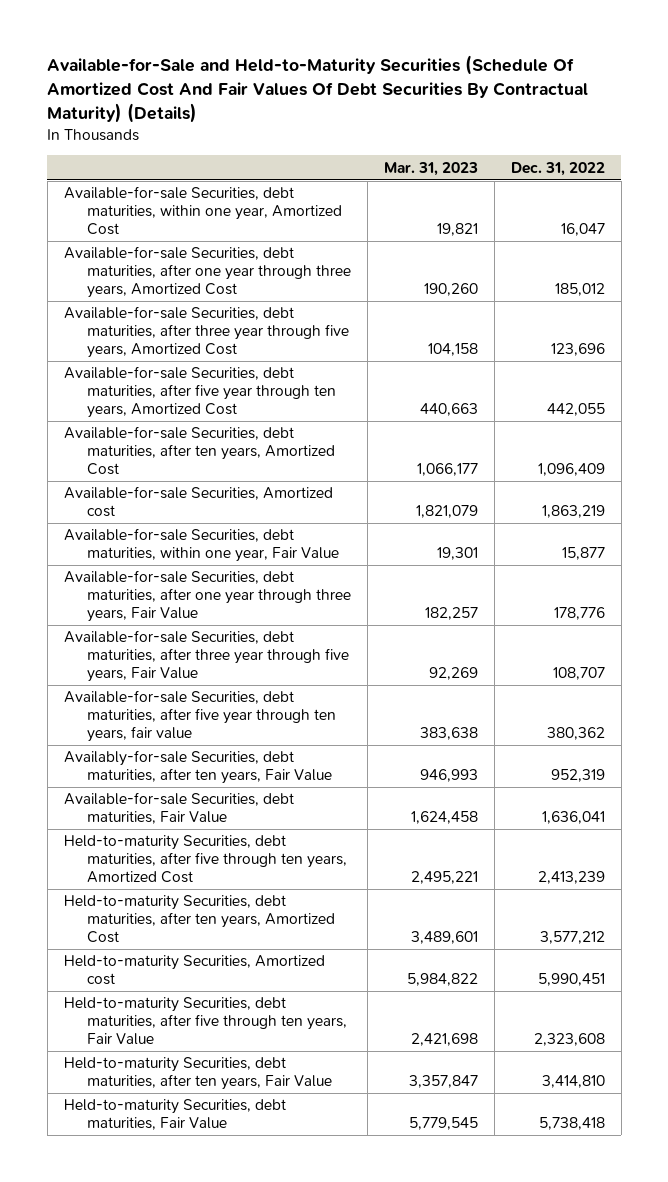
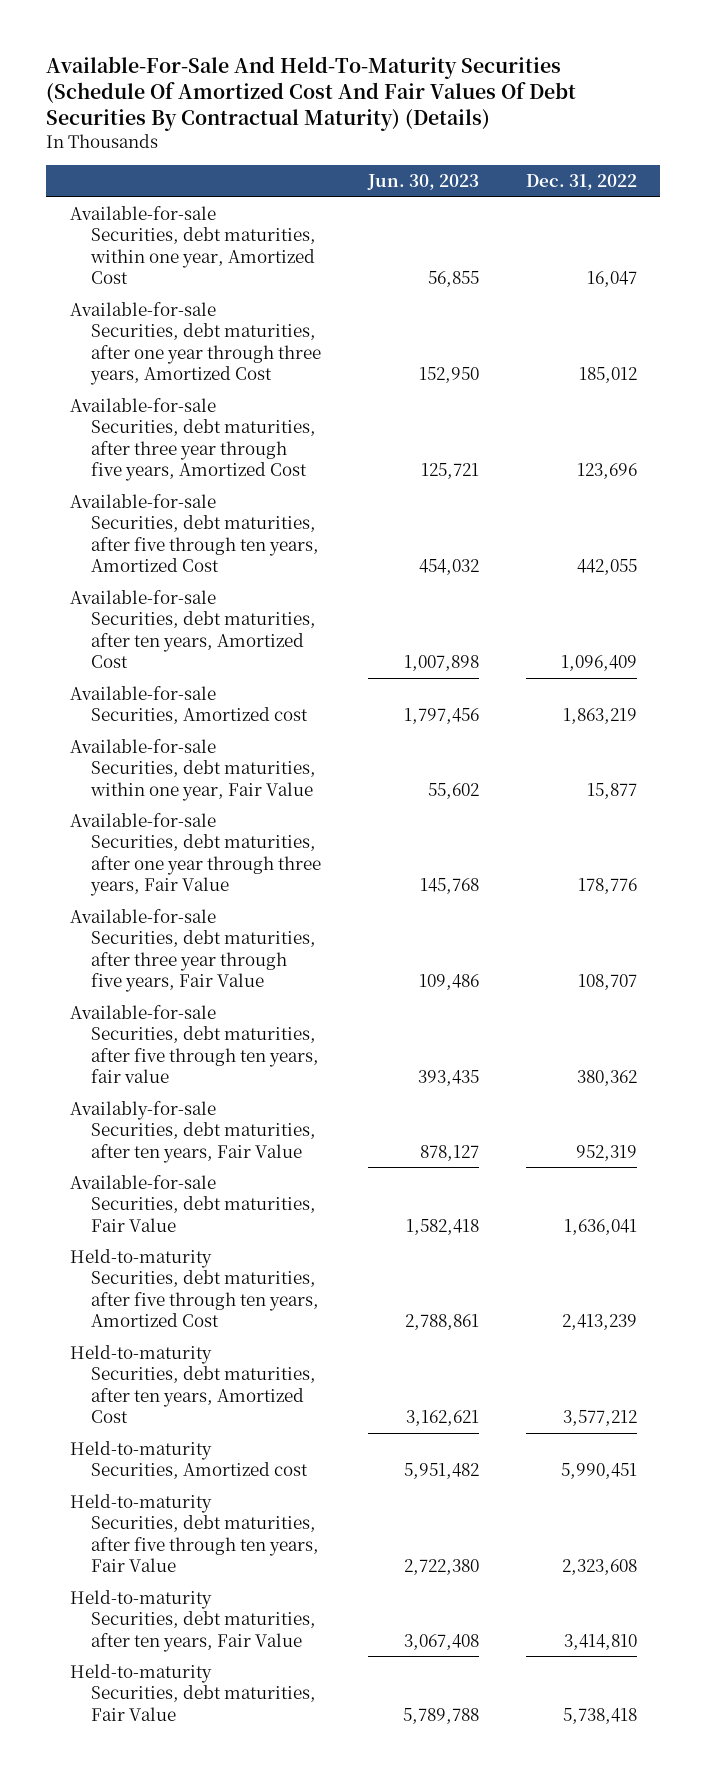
[47,55,589,124] Available-for-Sale and Held-to-Maturity Securities (Schedule Of Amortized Cost And Fair Values Of Debt Securities By Contractual Maturity) (Details) -> [46,55,577,132] Available-For-Sale And Held-To-Maturity Securities (Schedule Of Amortized Cost And Fair Values Of Debt Securities By Contractual Maturity) (Details)
[383,161,478,176] Mar. 31, 2023 -> none
none -> [366,174,479,191] Jun. 30, 2023
[63,366,337,419] Available-for-sale Securities, debt maturities, after five year through ten years, Amortized Cost -> [69,494,320,573] Available-for-sale Securities, debt maturities, after five through ten years, Amortized Cost
[63,690,337,743] Available-for-sale Securities, debt maturities, after five year through ten years, fair value -> [69,1005,320,1084] Available-for-sale Securities, debt maturities, after five through ten years, fair value

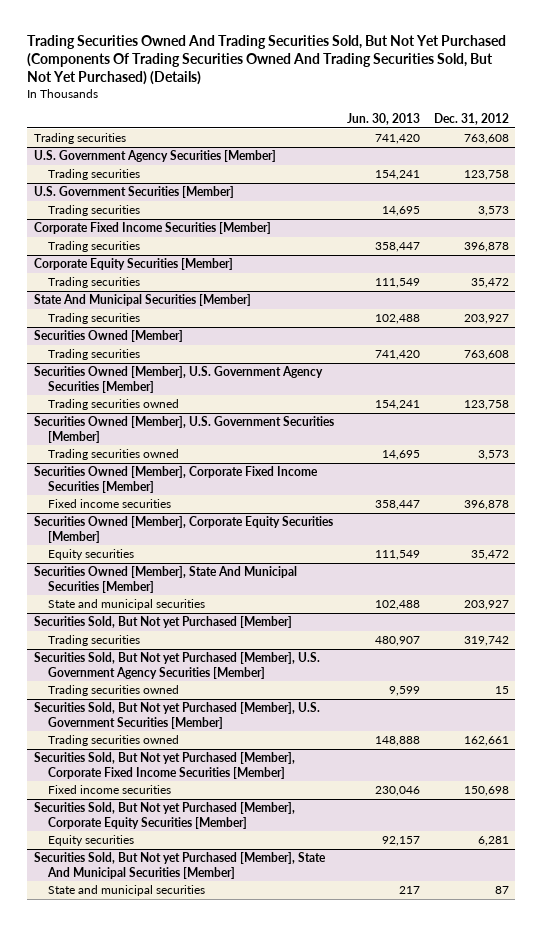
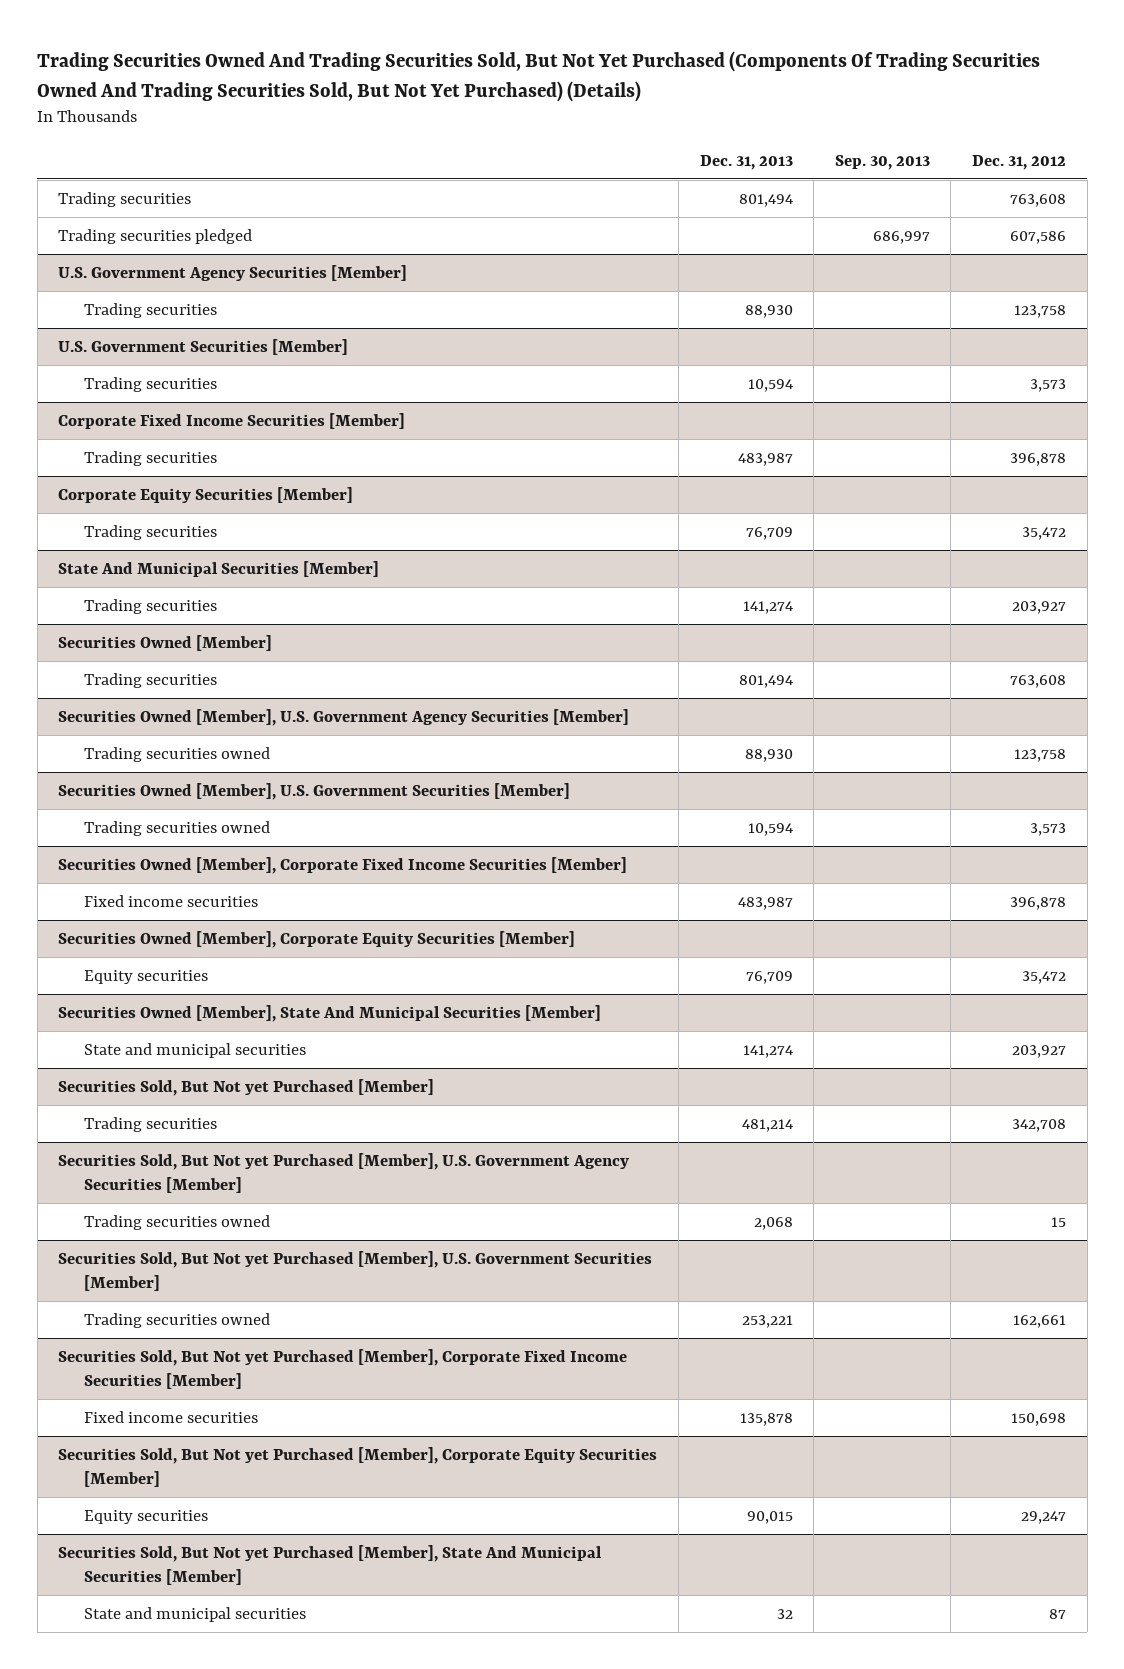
[347,113,421,126] Jun. 30, 2013 -> none
none -> [699,154,793,170] Dec. 31, 2013
none -> [834,154,930,170] Sep. 30, 2013
none -> [58,229,253,245] Trading securities pledged
[463,636,509,647] 319,742 -> [1012,1119,1067,1133] 342,708
[477,836,509,847] 6,281 -> [1021,1511,1067,1525] 29,247

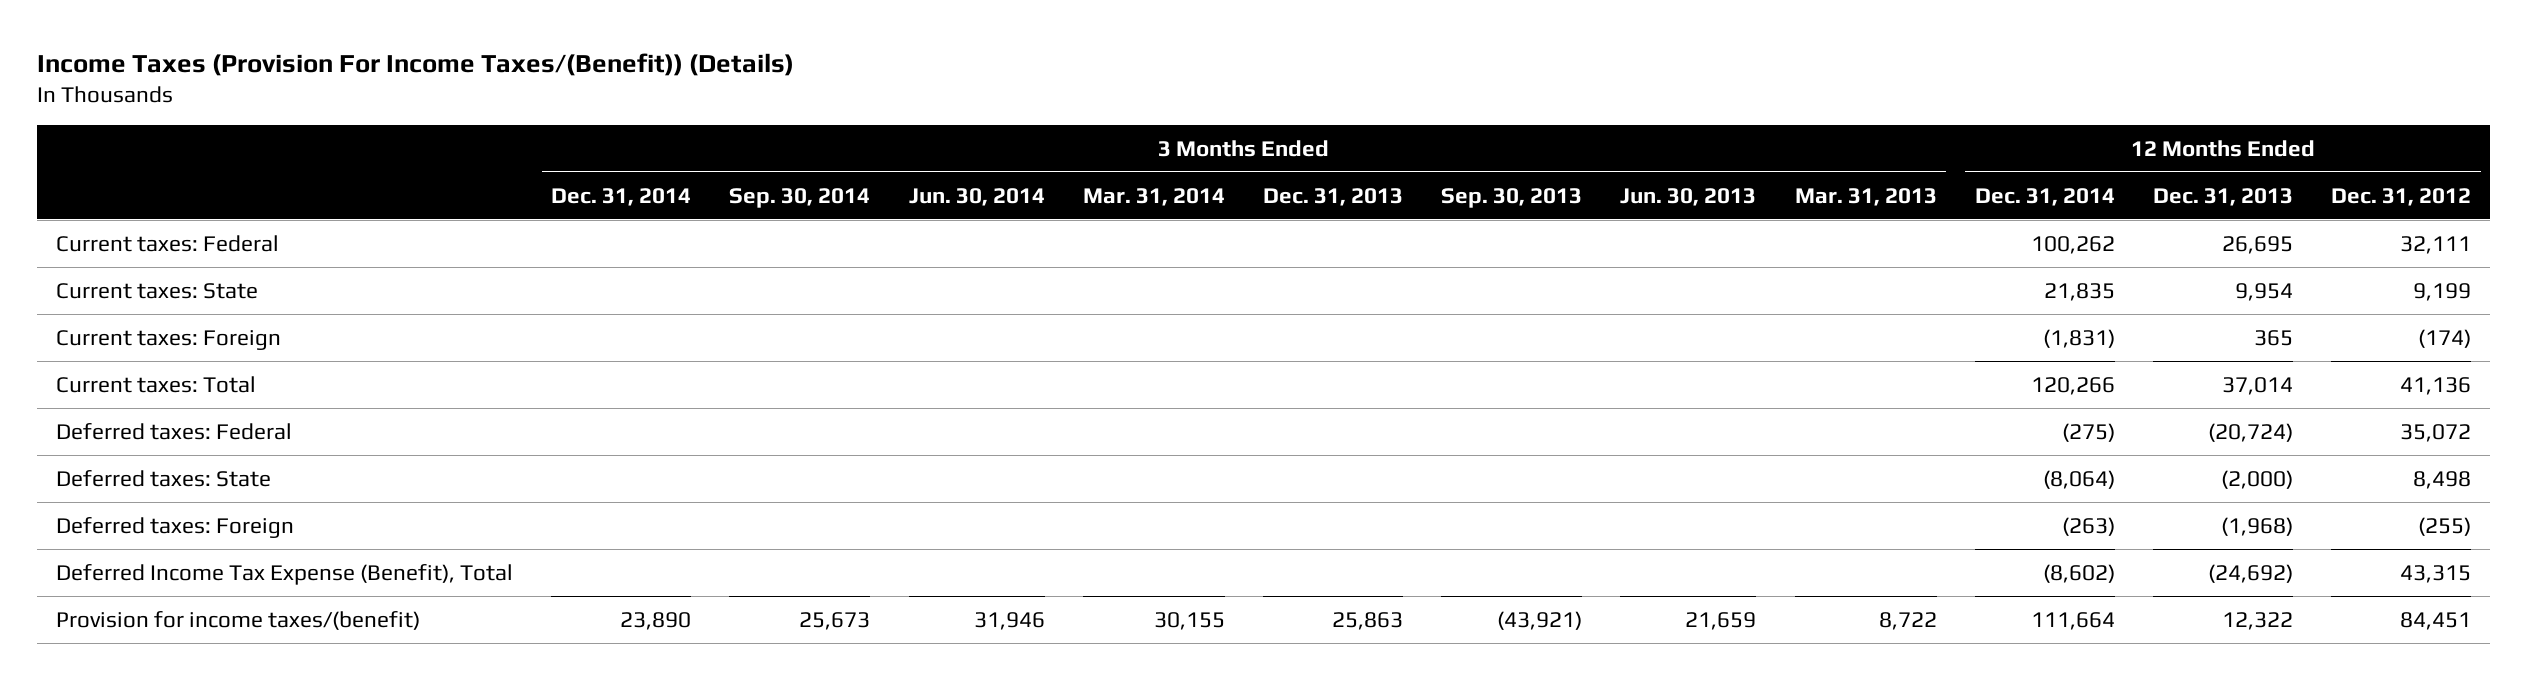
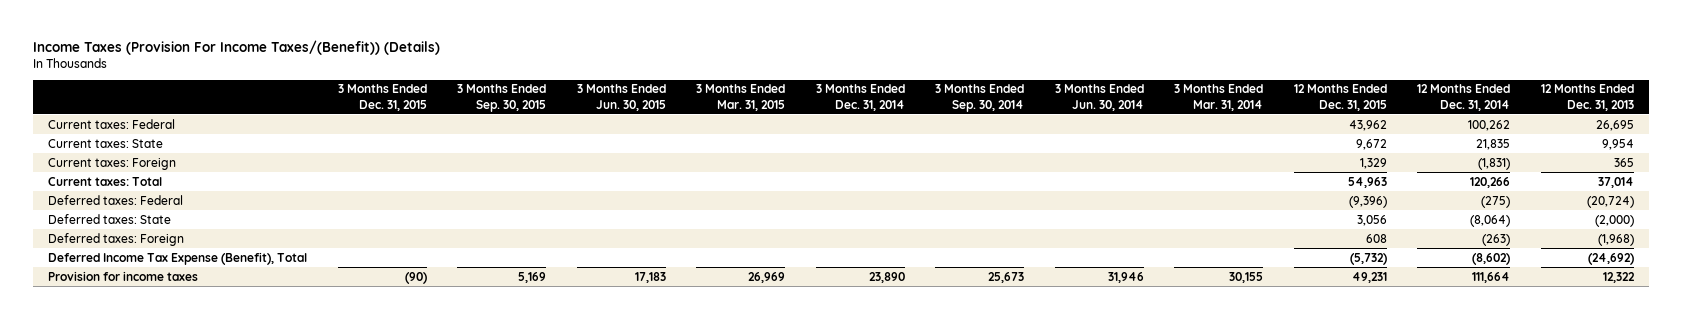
[1263,187,1404,206] Dec. 31, 2013 -> none
[1441,187,1583,208] Sep. 30, 2013 -> none
[1620,187,1757,206] Jun. 30, 2013 -> none
[1794,187,1937,206] Mar. 31, 2013 -> none
[2331,187,2472,206] Dec. 31, 2012 -> none
none -> [337,84,427,111] 3 Months Ended Dec. 31, 2015
none -> [457,84,547,112] 3 Months Ended Sep. 30, 2015
none -> [576,84,666,111] 3 Months Ended Jun. 30, 2015
none -> [696,84,786,111] 3 Months Ended Mar. 31, 2015
none -> [1293,84,1387,111] 12 Months Ended Dec. 31, 2015
[56,610,421,630] Provision for income taxes/(benefit) -> [48,270,199,281] Provision for income taxes

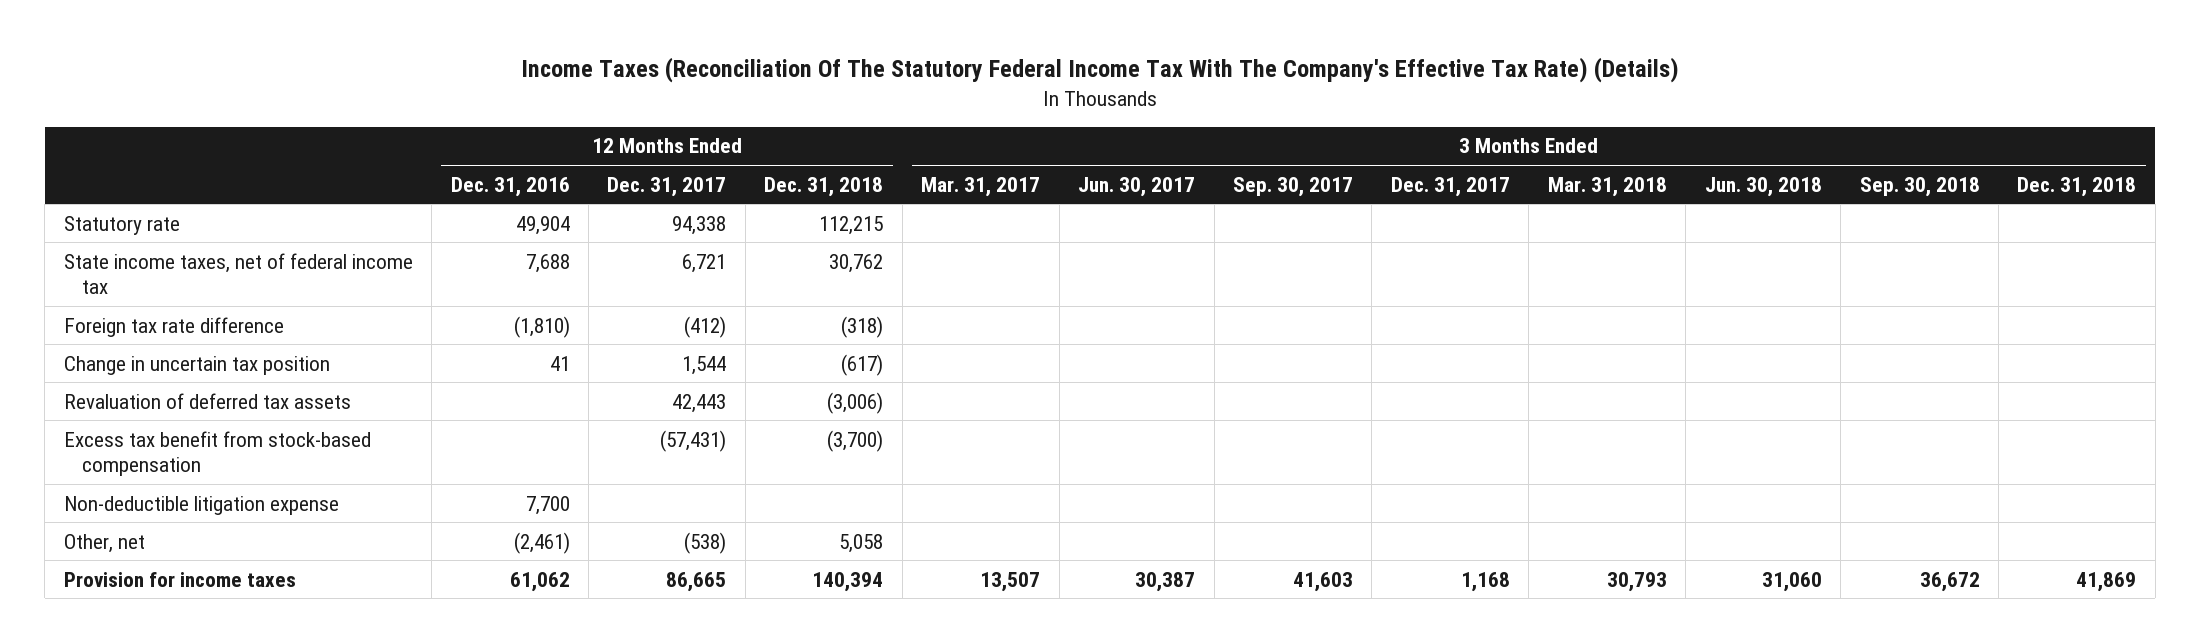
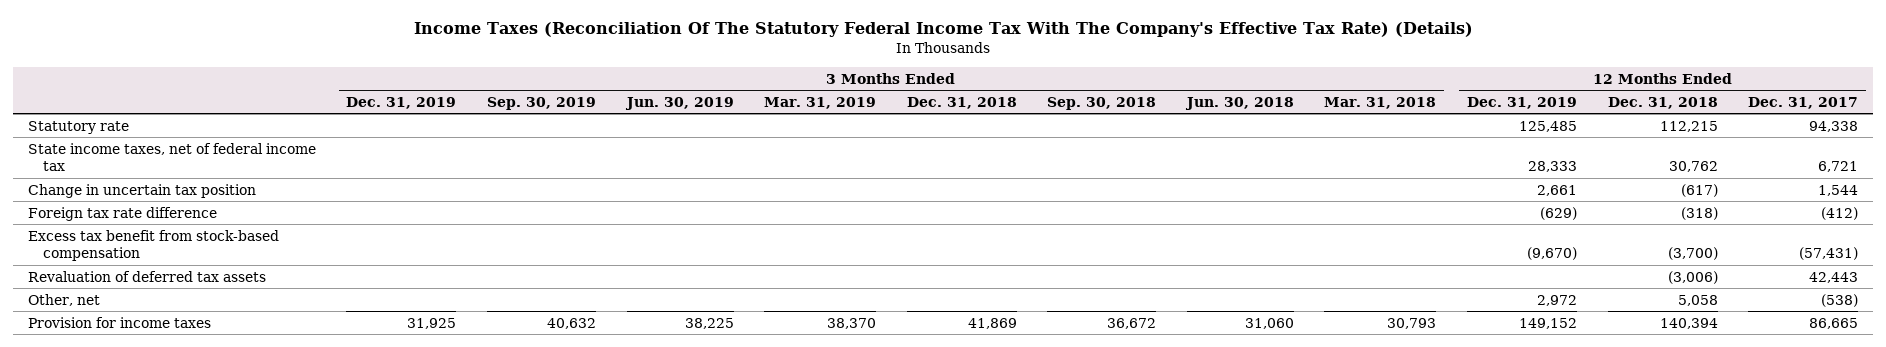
[450,176,570,197] Dec. 31, 2016 -> none
[921,176,1041,197] Mar. 31, 2017 -> none
[1078,176,1196,197] Jun. 30, 2017 -> none
[1233,176,1354,197] Sep. 30, 2017 -> none
[1390,176,1510,197] Dec. 31, 2017 -> none
none -> [346,96,457,109] Dec. 31, 2019
none -> [486,96,596,110] Sep. 30, 2019
none -> [624,96,734,110] Jun. 30, 2019
none -> [764,96,877,109] Mar. 31, 2019
none -> [1466,96,1577,109] Dec. 31, 2019
[63,316,284,337] Foreign tax rate difference -> [27,206,217,221] Foreign tax rate difference
[63,495,339,515] Non-deductible litigation expense -> none
[63,392,351,409] Revaluation of deferred tax assets -> [27,270,266,282] Revaluation of deferred tax assets

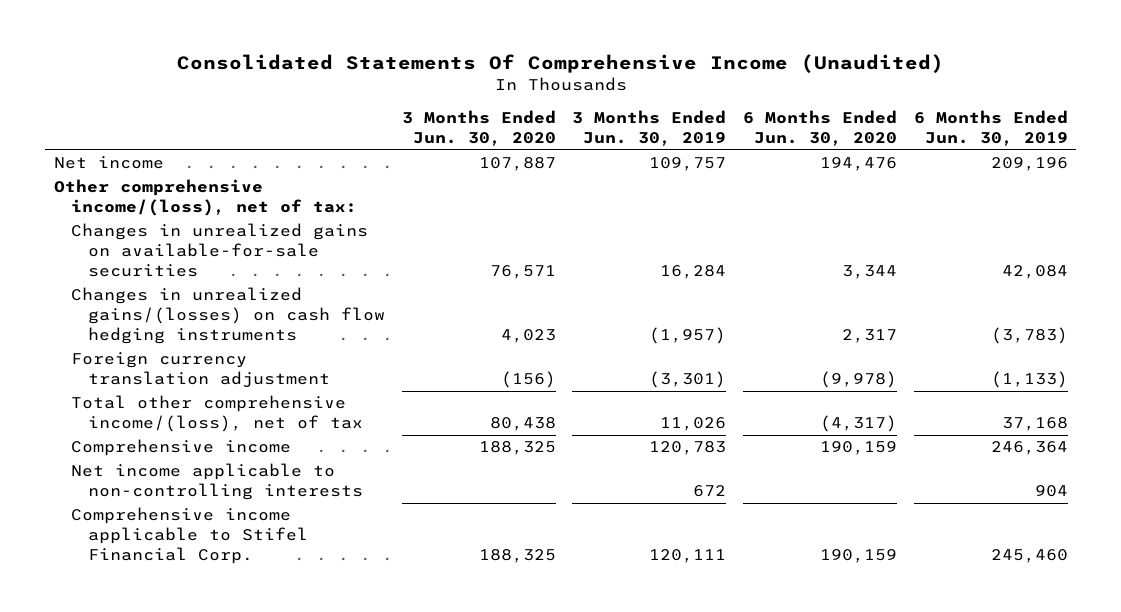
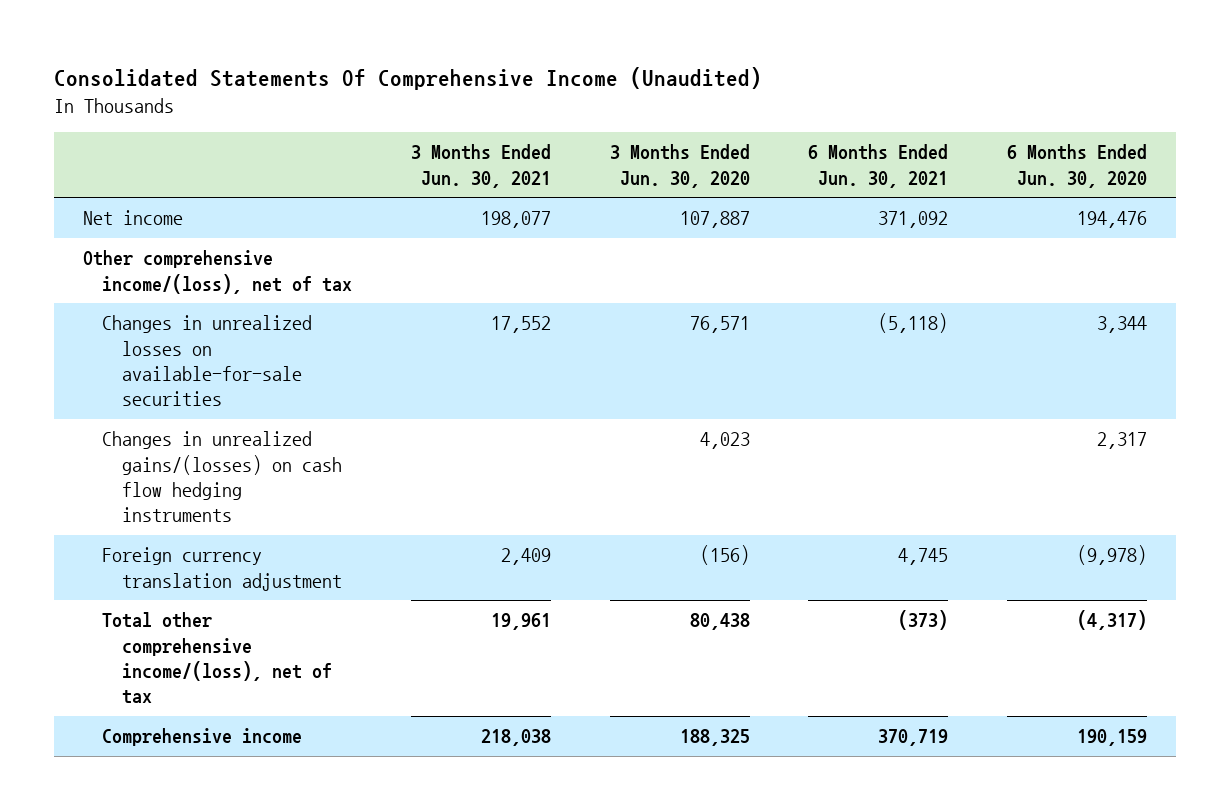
[572,110,727,146] 3 Months Ended Jun. 30, 2019 -> none
[913,110,1068,146] 6 Months Ended Jun. 30, 2019 -> none
none -> [411,144,552,188] 3 Months Ended Jun. 30, 2021
none -> [808,144,949,188] 6 Months Ended Jun. 30, 2021
[53,179,357,217] Other comprehensive income/(loss), net of tax: -> [83,250,353,294] Other comprehensive income/(loss), net of tax
[70,223,368,278] Changes in unrealized gains on available-for-sale securities -> [102,315,313,407] Changes in unrealized losses on available-for-sale securities
[70,463,364,501] Net income applicable to non-controlling interests -> none
[70,507,309,565] Comprehensive income applicable to Stifel Financial Corp. -> none

